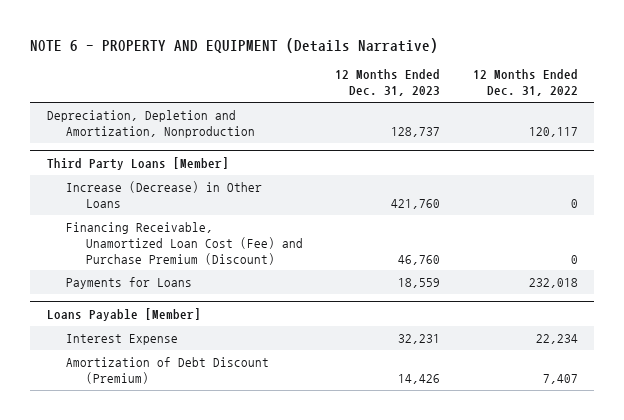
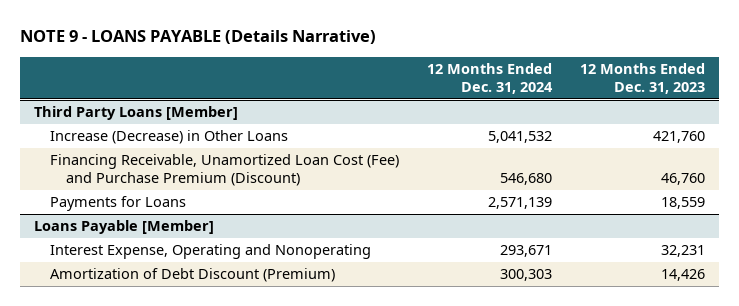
[30,37,439,53] NOTE 6 - PROPERTY AND EQUIPMENT (Details Narrative) -> [20,30,377,45] NOTE 9 - LOANS PAYABLE (Details Narrative)
[472,69,578,97] 12 Months Ended Dec. 31, 2022 -> none
none -> [427,62,554,94] 12 Months Ended Dec. 31, 2024
[46,109,256,138] Depreciation, Depletion and Amortization, Nonproduction -> none
[66,333,179,345] Interest Expense -> [50,244,372,260] Interest Expense, Operating and Nonoperating

